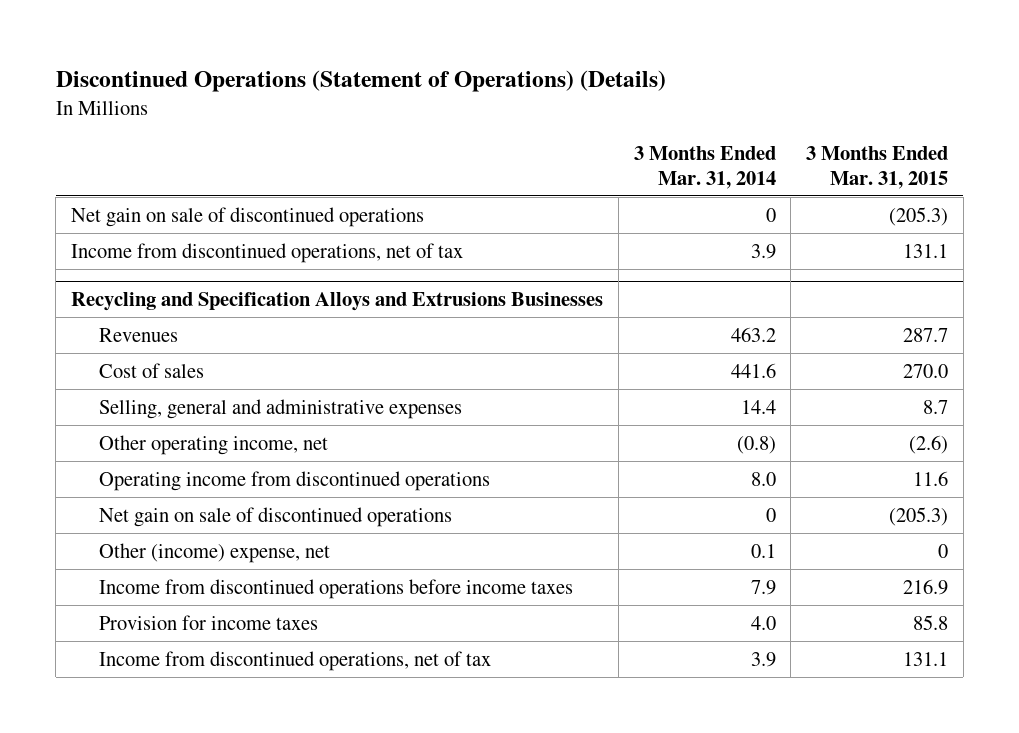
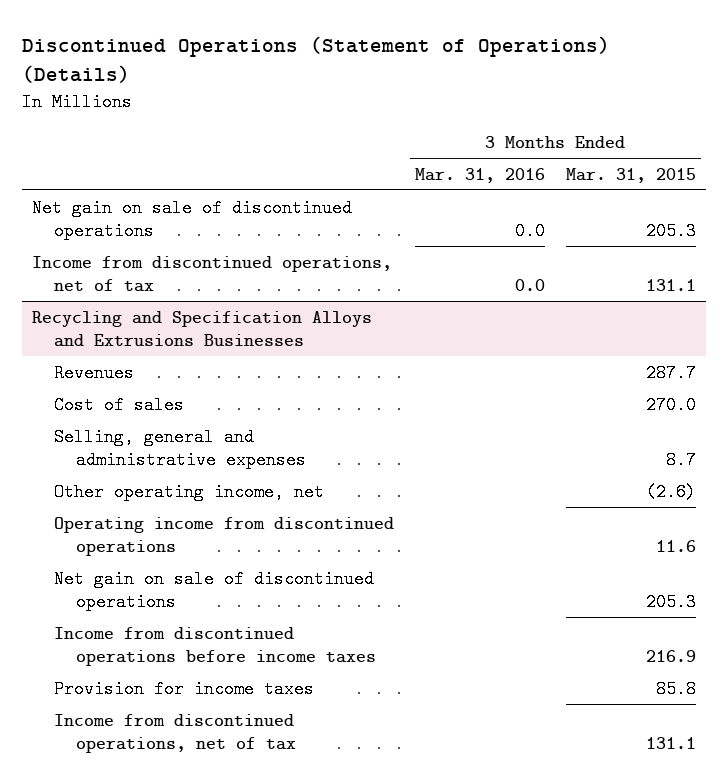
[633,145,776,189] 3 Months Ended Mar. 31, 2014 -> none
none -> [414,167,545,183] Mar. 31, 2016
[889,206,949,226] (205.3) -> [645,222,696,241] 205.3
[99,542,331,563] Other (income) expense, net -> none
[889,506,949,526] (205.3) -> [645,593,696,612] 205.3

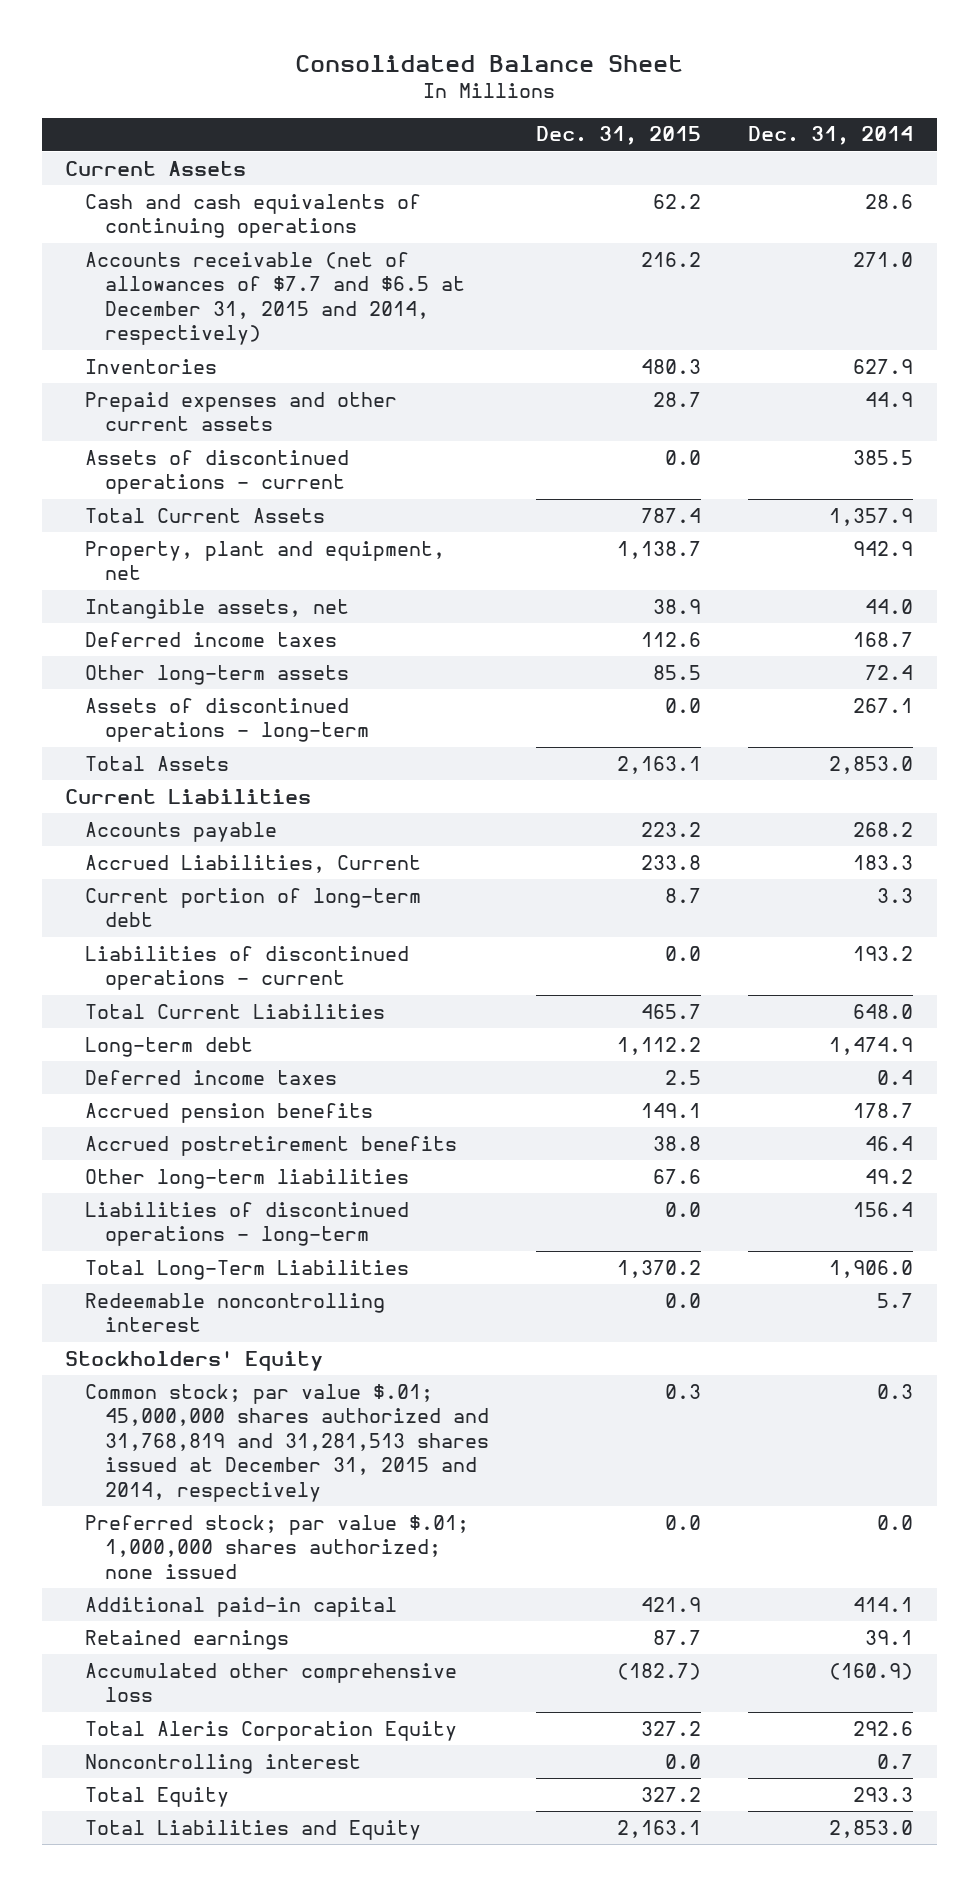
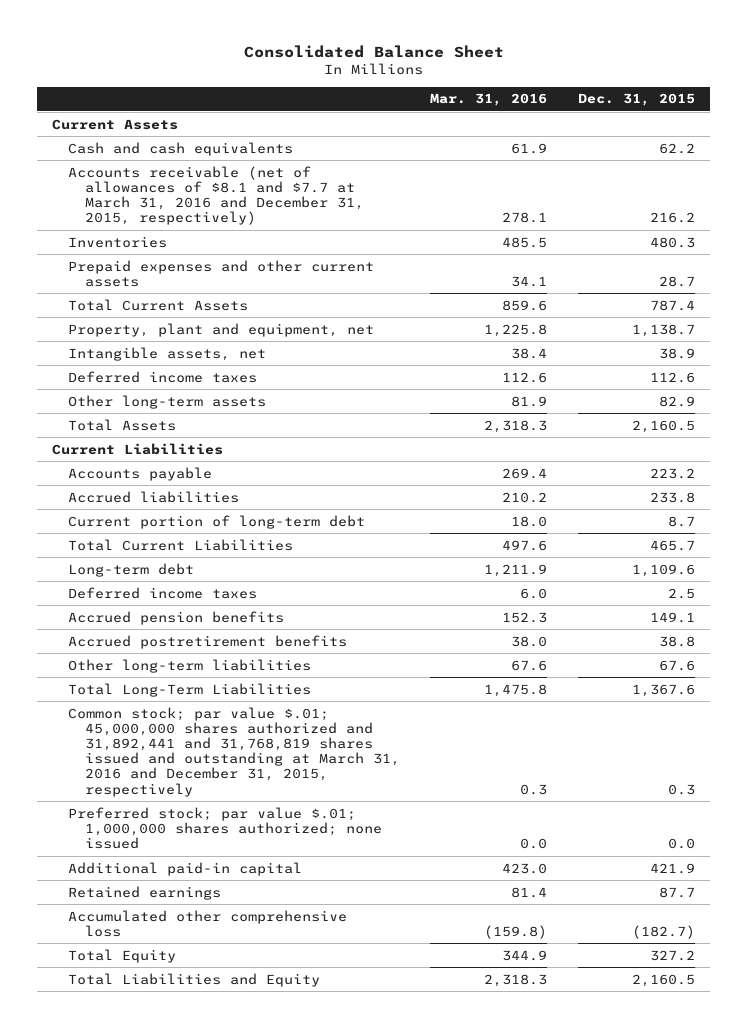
[748,126,914,146] Dec. 31, 2014 -> none
none -> [430,93,548,107] Mar. 31, 2016
[84,193,421,239] Cash and cash equivalents of continuing operations -> [68,141,294,156] Cash and cash equivalents
[84,251,465,346] Accounts receivable (net of allowances of $7.7 and $6.5 at December 31, 2015 and 2014, respectively) -> [68,165,364,226] Accounts receivable (net of allowances of $8.1 and $7.7 at March 31, 2016 and December 31, 2015, respectively)
[84,449,349,495] Assets of discontinued operations - current -> none
[84,697,369,743] Assets of discontinued operations - long-term -> none
[652,664,701,680] 85.5 -> [659,395,696,407] 82.9
[616,755,701,774] 2,163.1 -> [632,419,696,433] 2,160.5
[84,854,421,873] Accrued Liabilities, Current -> [68,490,240,503] Accrued liabilities
[84,945,409,991] Liabilities of discontinued operations - current -> none
[616,1036,701,1055] 1,112.2 -> [632,563,696,577] 1,109.6
[84,1201,409,1247] Liabilities of discontinued operations - long-term -> none
[84,1292,385,1333] Redeemable noncontrolling interest -> none
[65,1350,324,1371] Stockholders' Equity -> none
[616,1259,701,1278] 1,370.2 -> [632,683,696,697] 1,367.6
[84,1383,489,1502] Common stock; par value $.01; 45,000,000 shares authorized and 31,768,819 and 31,281,513 shares issued at December 31, 2015 and 2014, respectively -> [68,706,400,797] Common stock; par value $.01; 45,000,000 shares authorized and 31,892,441 and 31,768,819 shares issued and outstanding at March 31, 2016 and December 31, 2015, respectively
[84,1720,457,1741] Total Aleris Corporation Equity -> none
[84,1753,361,1774] Noncontrolling interest -> none
[616,1819,701,1838] 2,163.1 -> [632,973,696,987] 2,160.5

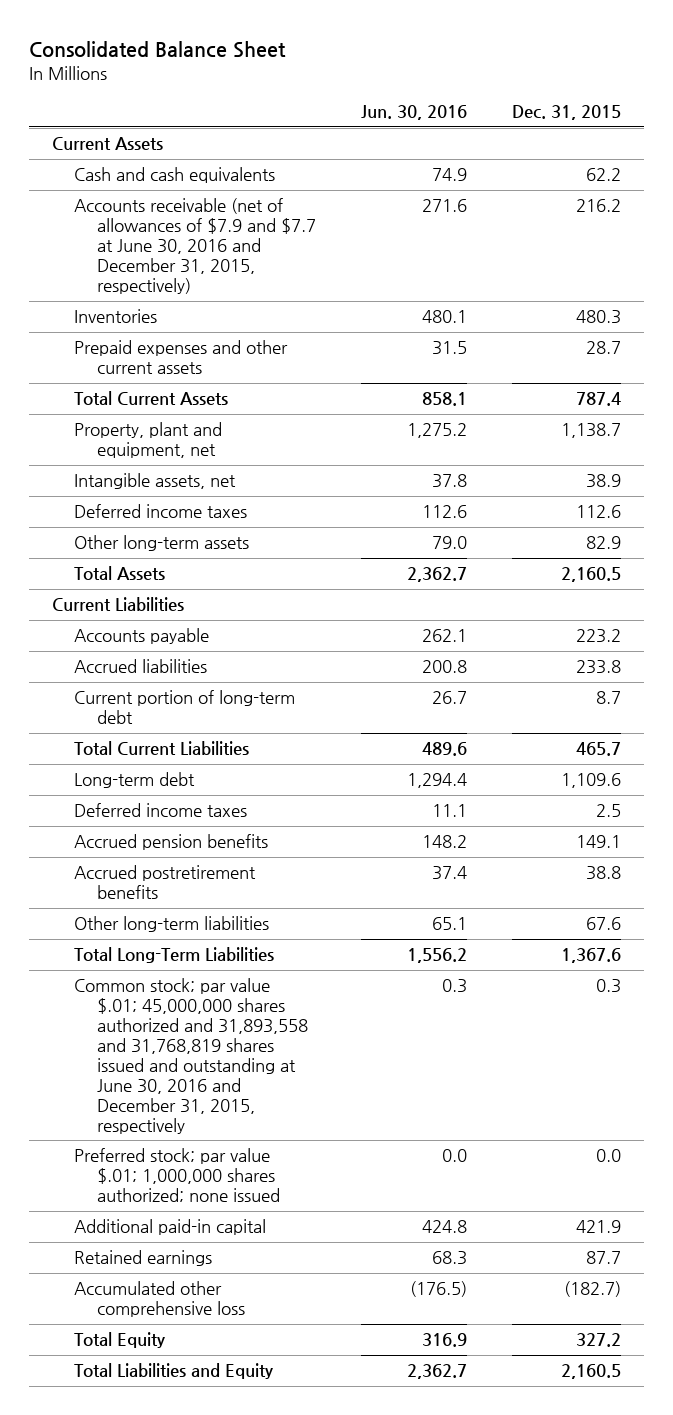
[430,93,548,107] Mar. 31, 2016 -> none
none -> [361,105,468,121] Jun. 30, 2016
[68,165,364,226] Accounts receivable (net of allowances of $8.1 and $7.7 at March 31, 2016 and December 31, 2015, respectively) -> [74,198,316,295] Accounts receivable (net of allowances of $7.9 and $7.7 at June 30, 2016 and December 31, 2015, respectively)
[68,706,400,797] Common stock; par value $.01; 45,000,000 shares authorized and 31,892,441 and 31,768,819 shares issued and outstanding at March 31, 2016 and December 31, 2015, respectively -> [74,978,308,1134] Common stock; par value $.01; 45,000,000 shares authorized and 31,893,558 and 31,768,819 shares issued and outstanding at June 30, 2016 and December 31, 2015, respectively

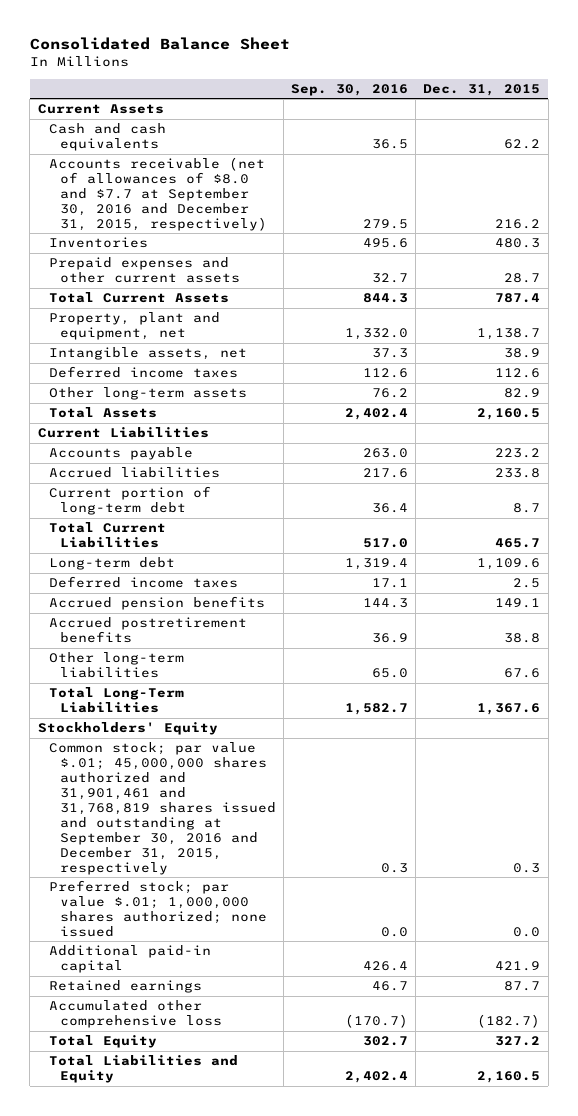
[361,105,468,121] Jun. 30, 2016 -> none
none -> [291,83,409,96] Sep. 30, 2016
[74,198,316,295] Accounts receivable (net of allowances of $7.9 and $7.7 at June 30, 2016 and December 31, 2015, respectively) -> [48,157,268,232] Accounts receivable (net of allowances of $8.0 and $7.7 at September 30, 2016 and December 31, 2015, respectively)
none -> [37,722,218,736] Stockholders' Equity
[74,978,308,1134] Common stock; par value $.01; 45,000,000 shares authorized and 31,893,558 and 31,768,819 shares issued and outstanding at June 30, 2016 and December 31, 2015, respectively -> [48,742,277,875] Common stock; par value $.01; 45,000,000 shares authorized and 31,901,461 and 31,768,819 shares issued and outstanding at September 30, 2016 and December 31, 2015, respectively

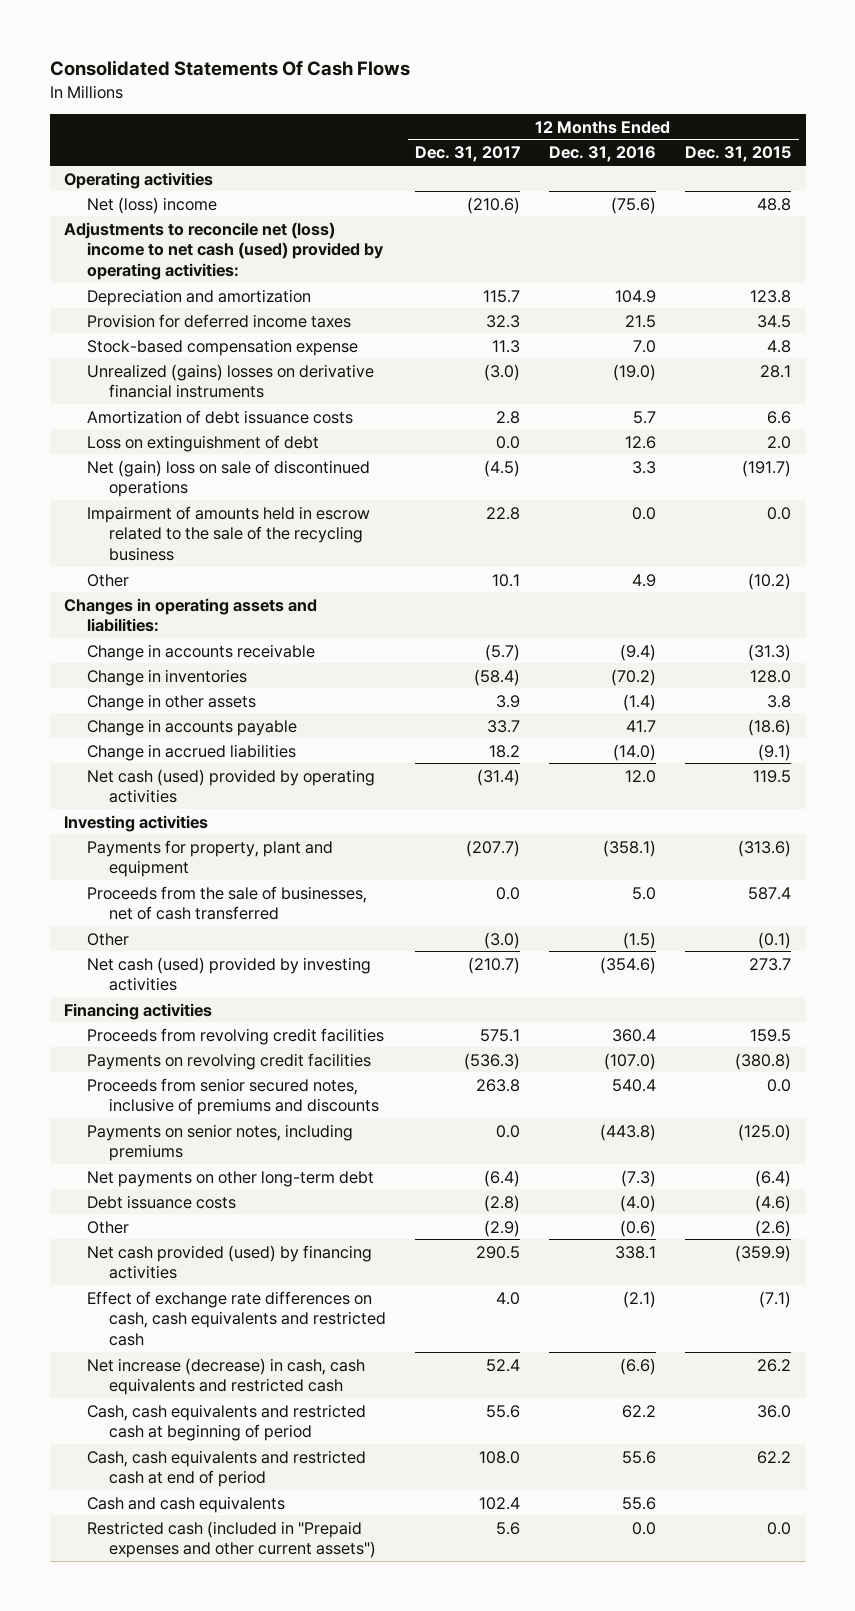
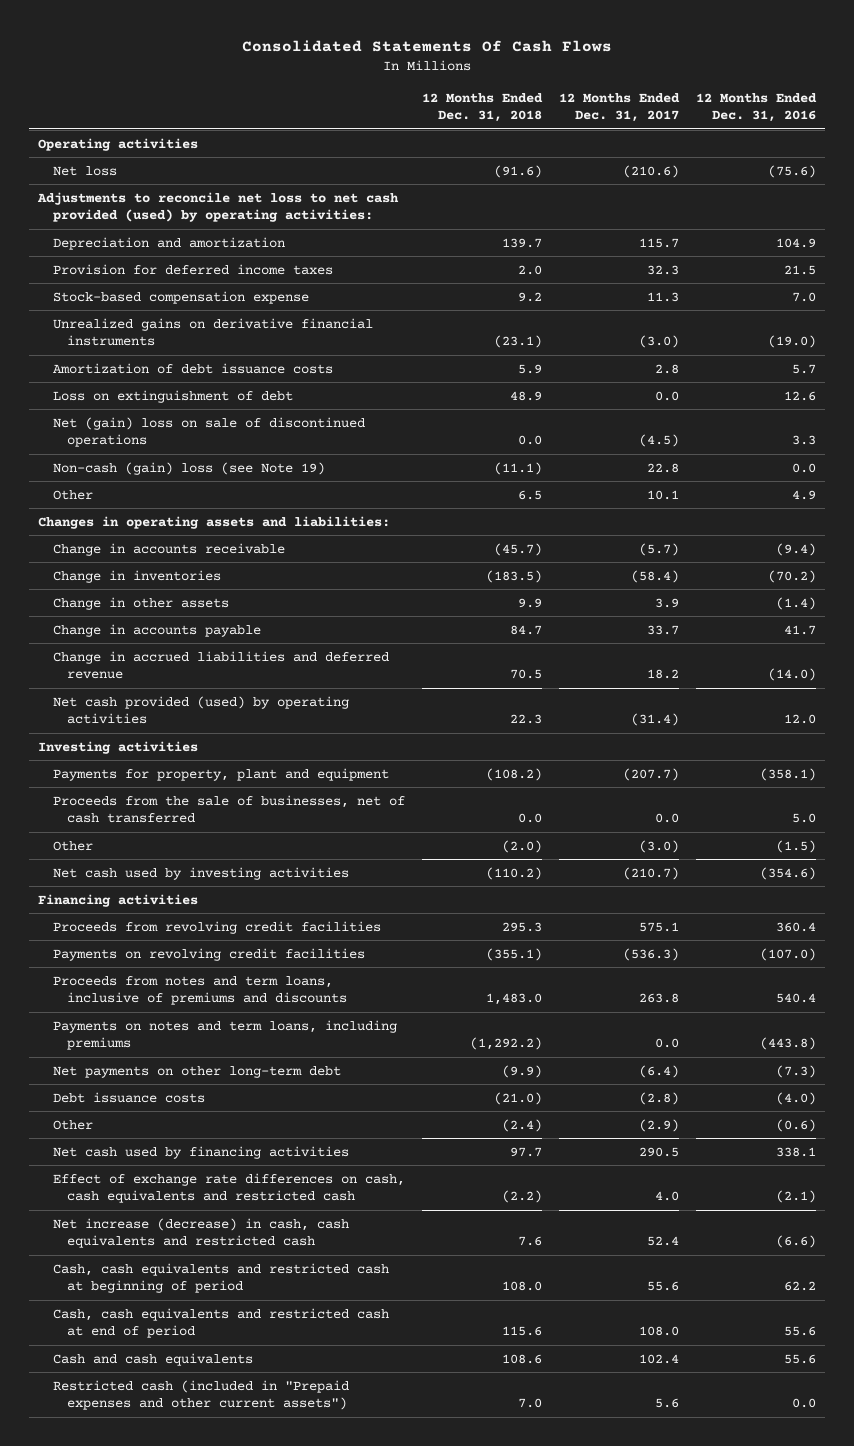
[685,146,792,163] Dec. 31, 2015 -> none
none -> [421,92,543,123] 12 Months Ended Dec. 31, 2018
[86,196,217,214] Net (loss) income -> [52,165,117,176] Net loss
[64,221,384,280] Adjustments to reconcile net (loss) income to net cash (used) provided by operating activities: -> [36,191,399,223] Adjustments to reconcile net loss to net cash provided (used) by operating activities:
[86,363,374,399] Unrealized (gains) losses on derivative financial instruments -> [52,317,373,347] Unrealized gains on derivative financial instruments
[86,505,370,561] Impairment of amounts held in escrow related to the sale of the recycling business -> [52,461,325,475] Non-cash (gain) loss (see Note 19)
[86,743,296,761] Change in accrued liabilities -> [52,650,389,680] Change in accrued liabilities and deferred revenue
[86,768,375,804] Net cash (used) provided by operating activities -> [52,695,349,725] Net cash provided (used) by operating activities
[86,956,371,992] Net cash (used) provided by investing activities -> [52,866,349,880] Net cash used by investing activities
[86,1077,380,1116] Proceeds from senior secured notes, inclusive of premiums and discounts -> [52,975,348,1006] Proceeds from notes and term loans, inclusive of premiums and discounts
[86,1123,353,1162] Payments on senior notes, including premiums -> [52,1019,397,1051] Payments on notes and term loans, including premiums
[86,1244,372,1280] Net cash provided (used) by financing activities -> [52,1145,349,1159] Net cash used by financing activities

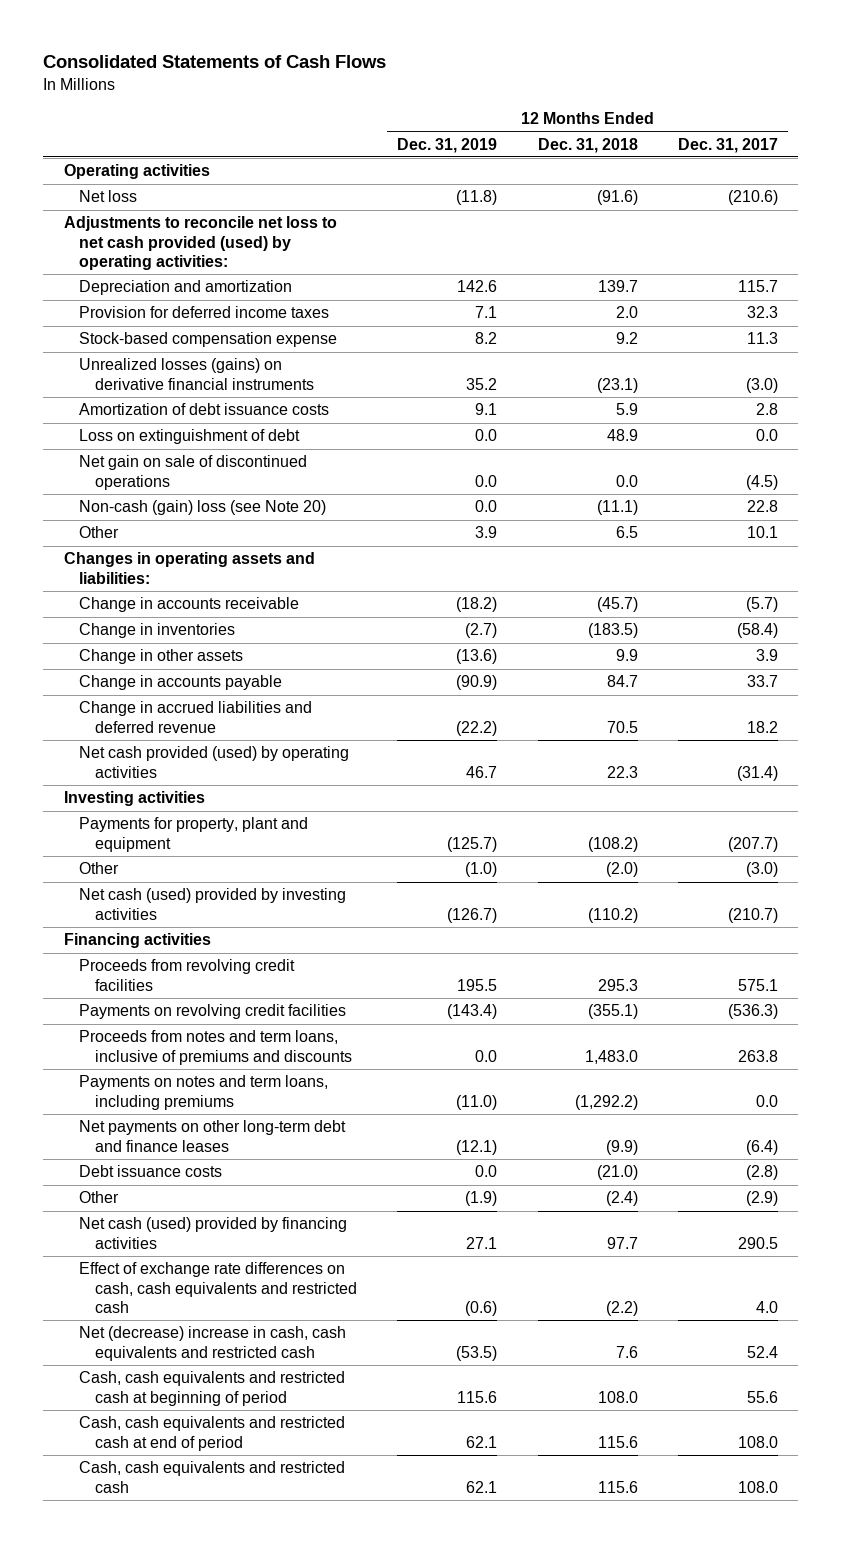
[241,39,612,52] Consolidated Statements Of Cash Flows -> [43,55,387,69] Consolidated Statements of Cash Flows
[696,92,818,123] 12 Months Ended Dec. 31, 2016 -> none
none -> [397,137,498,153] Dec. 31, 2019
[52,317,373,347] Unrealized gains on derivative financial instruments -> [79,358,314,390] Unrealized losses (gains) on derivative financial instruments
[52,416,365,448] Net (gain) loss on sale of discontinued operations -> [79,455,308,490] Net gain on sale of discontinued operations
[52,461,325,475] Non-cash (gain) loss (see Note 19) -> [79,500,327,516] Non-cash (gain) loss (see Note 20)
[52,794,405,824] Proceeds from the sale of businesses, net of cash transferred -> none
[52,866,349,880] Net cash used by investing activities -> [79,888,347,920] Net cash (used) provided by investing activities
[52,1065,341,1078] Net payments on other long-term debt -> [79,1120,347,1152] Net payments on other long-term debt and finance leases
[52,1145,349,1159] Net cash used by financing activities -> [79,1217,348,1249] Net cash (used) provided by financing activities
[52,1217,349,1249] Net increase (decrease) in cash, cash equivalents and restricted cash -> [79,1326,347,1361] Net (decrease) increase in cash, cash equivalents and restricted cash
[52,1379,349,1411] Restricted cash (included in "Prepaid expenses and other current assets") -> none
[52,1352,253,1366] Cash and cash equivalents -> [79,1461,346,1493] Cash, cash equivalents and restricted cash
[501,1353,542,1364] 108.6 -> [597,1480,638,1493] 115.6
[638,1353,679,1364] 102.4 -> [737,1480,778,1493] 108.0

